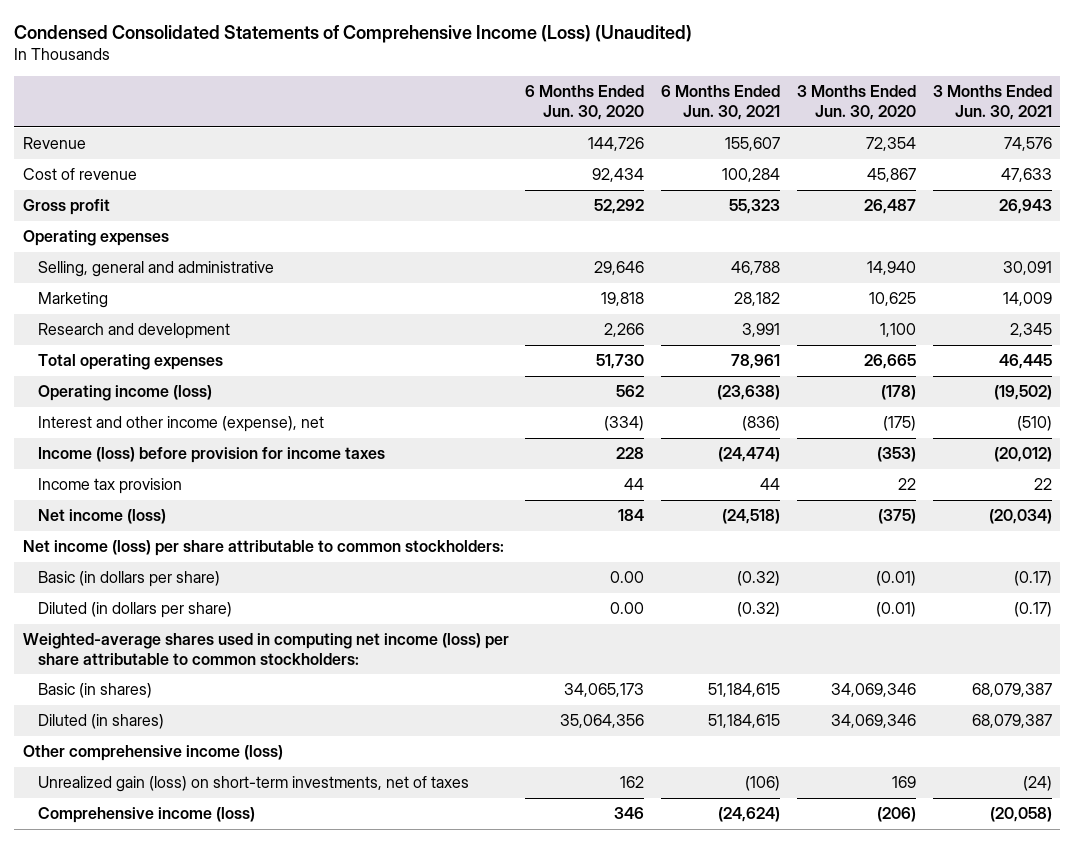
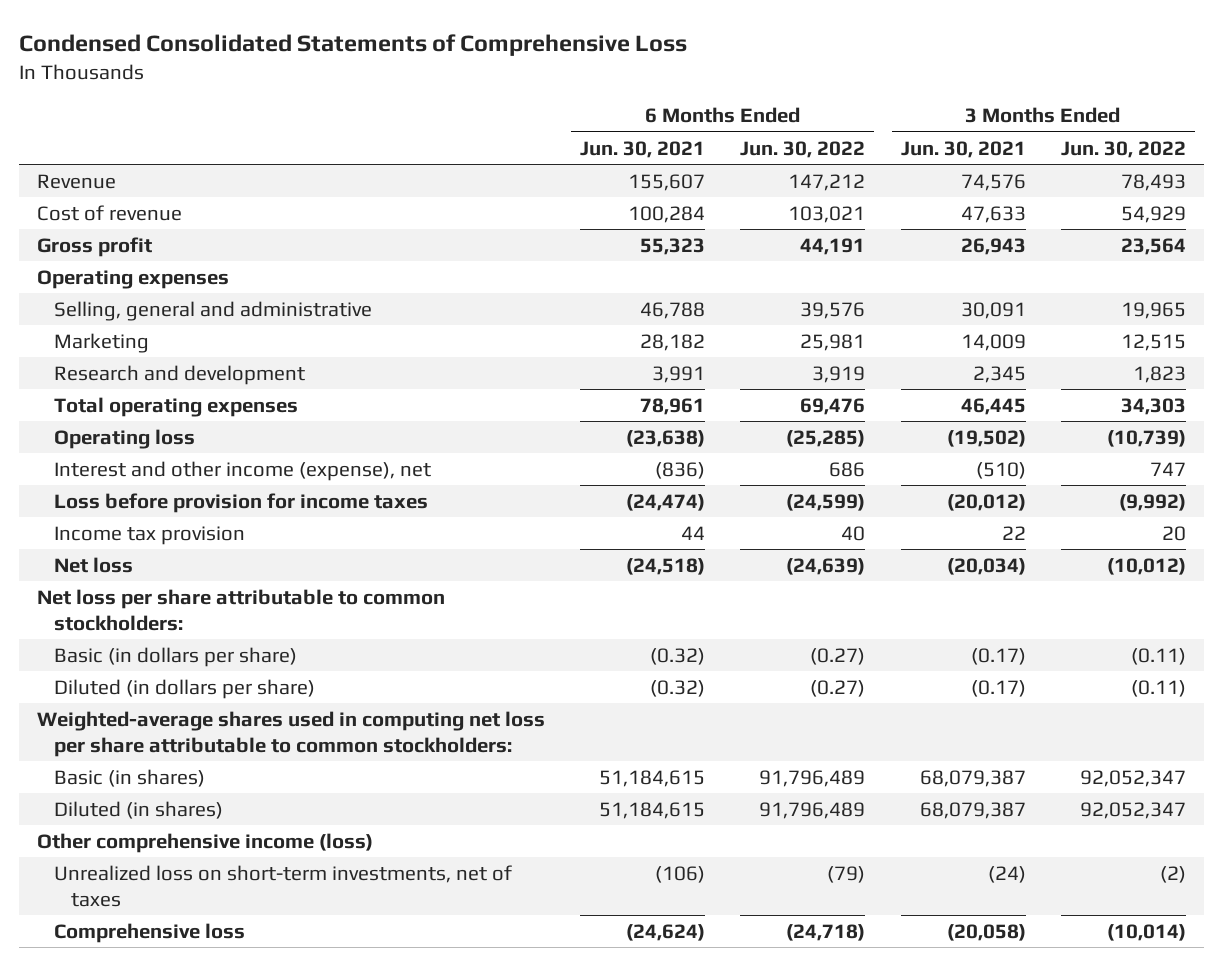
[14,25,693,44] Condensed Consolidated Statements of Comprehensive Income (Loss) (Unaudited) -> [19,34,688,57] Condensed Consolidated Statements of Comprehensive Loss
[525,85,645,121] 6 Months Ended Jun. 30, 2020 -> none
[796,85,916,121] 3 Months Ended Jun. 30, 2020 -> none
none -> [740,140,866,158] Jun. 30, 2022
none -> [1061,140,1187,158] Jun. 30, 2022
[38,385,213,402] Operating income (loss) -> [53,428,195,449] Operating loss
[38,447,386,464] Income (loss) before provision for income taxes -> [53,492,428,513] Loss before provision for income taxes
[38,509,167,525] Net income (loss) -> [53,556,133,573] Net loss
[22,540,504,557] Net income (loss) per share attributable to common stockholders: -> [36,588,445,631] Net loss per share attributable to common stockholders:
[22,633,509,665] Weighted-average shares used in computing net income (loss) per share attributable to common stockholders: -> [36,710,545,757] Weighted-average shares used in computing net loss per share attributable to common stockholders:
[38,776,470,793] Unrealized gain (loss) on short-term investments, net of taxes -> [53,864,512,907] Unrealized loss on short-term investments, net of taxes
[38,807,256,824] Comprehensive income (loss) -> [53,922,245,943] Comprehensive loss

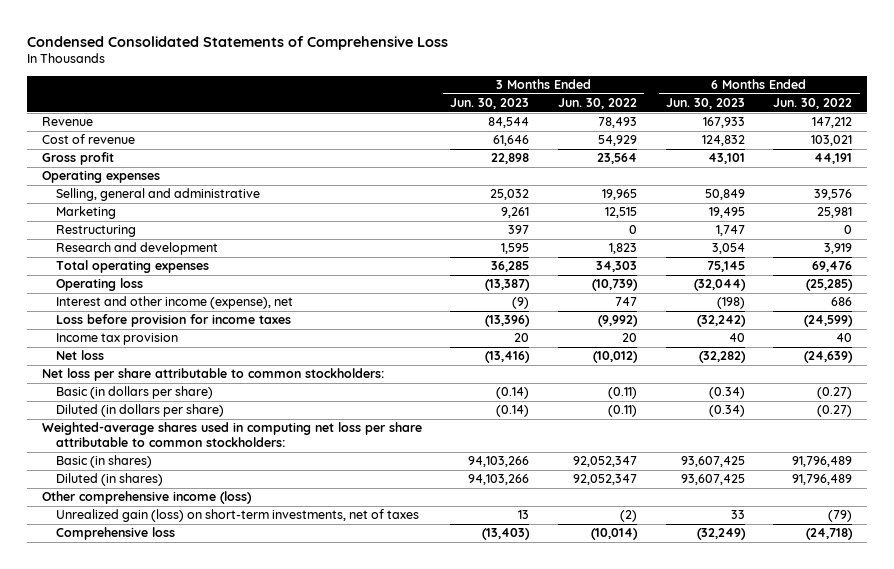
[580,140,706,158] Jun. 30, 2021 -> none
[900,140,1026,158] Jun. 30, 2021 -> none
none -> [450,98,530,110] Jun. 30, 2023
none -> [665,98,745,110] Jun. 30, 2023
none -> [56,225,137,238] Restructuring
[53,864,512,907] Unrealized loss on short-term investments, net of taxes -> [56,509,420,523] Unrealized gain (loss) on short-term investments, net of taxes

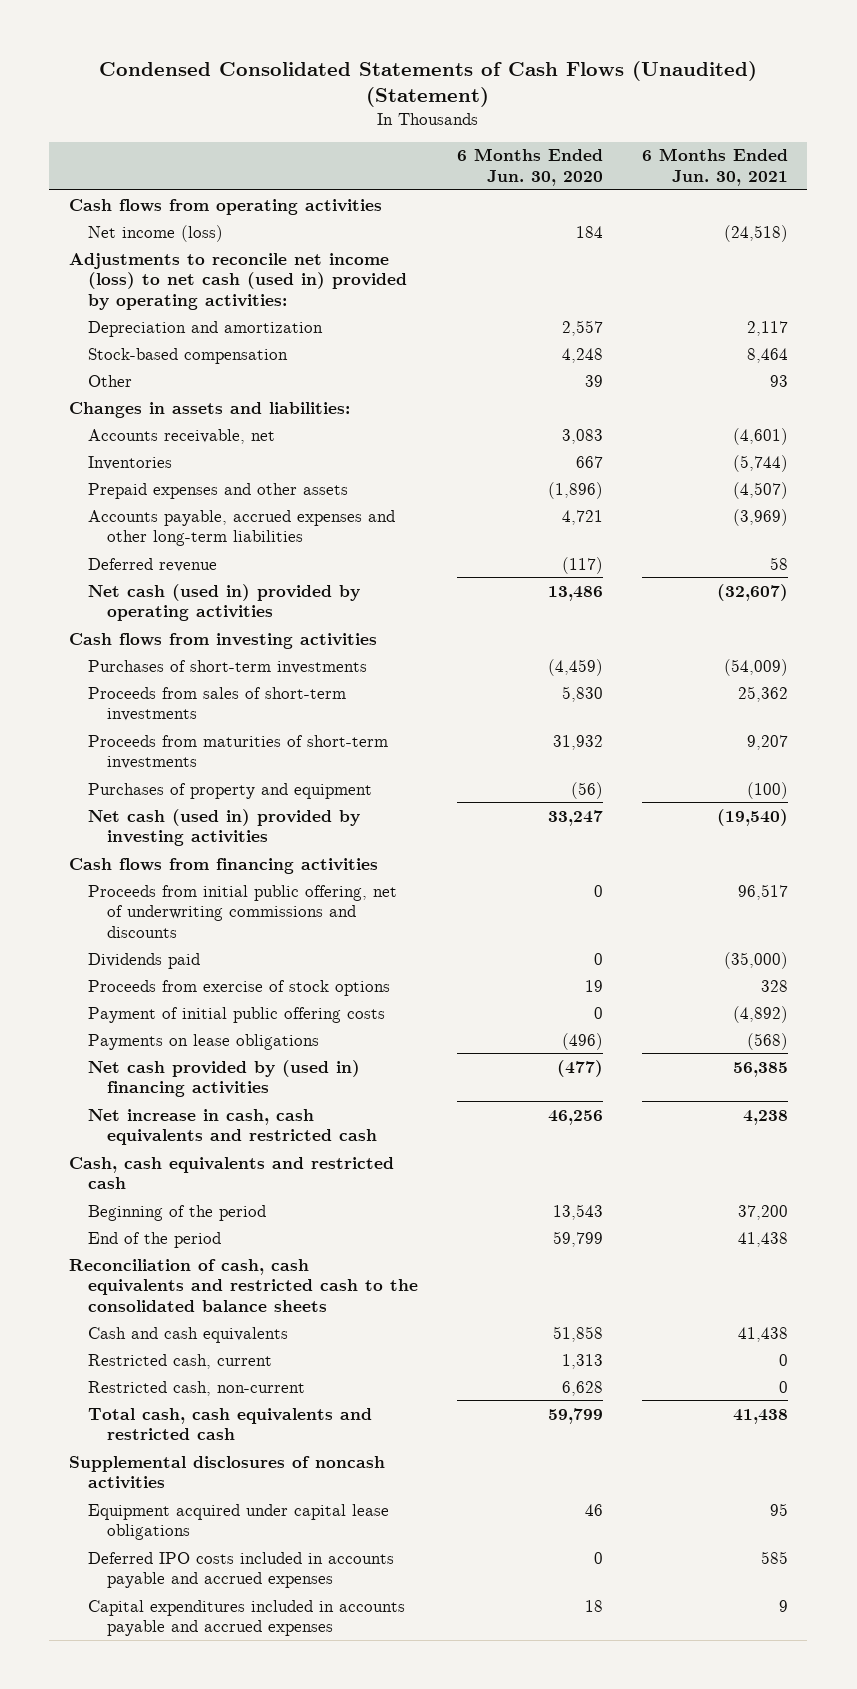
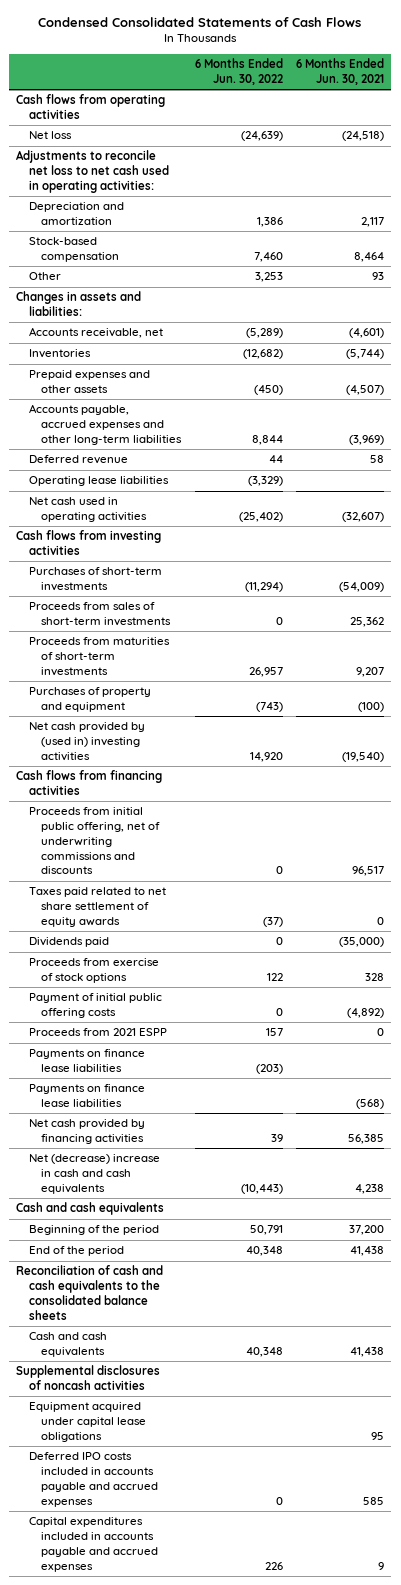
[99,60,758,107] Condensed Consolidated Statements of Cash Flows (Unaudited) (Statement) -> [38,17,362,28] Condensed Consolidated Statements of Cash Flows
[457,148,604,186] 6 Months Ended Jun. 30, 2020 -> none
none -> [194,58,283,86] 6 Months Ended Jun. 30, 2022
[88,224,224,242] Net income (loss) -> [28,131,72,140] Net loss
[68,252,408,310] Adjustments to reconcile net income (loss) to net cash (used in) provided by operating activities: -> [16,150,169,193] Adjustments to reconcile net loss to net cash used in operating activities:
none -> [28,476,169,487] Operating lease liabilities
[88,583,361,622] Net cash (used in) provided by operating activities -> [28,497,148,523] Net cash used in operating activities
[88,808,361,847] Net cash (used in) provided by investing activities -> [28,722,145,761] Net cash provided by (used in) investing activities
none -> [28,887,166,927] Taxes paid related to net share settlement of equity awards
none -> [28,1028,167,1037] Proceeds from 2021 ESPP
none -> [28,1049,145,1073] Payments on finance lease liabilities
[88,1033,320,1050] Payments on lease obligations -> [28,1084,145,1108] Payments on finance lease liabilities
[88,1059,361,1098] Net cash provided by (used in) financing activities -> [28,1119,145,1145] Net cash provided by financing activities
[88,1108,378,1146] Net increase in cash, cash equivalents and restricted cash -> [28,1154,160,1194] Net (decrease) increase in cash and cash equivalents
[68,1156,394,1190] Cash, cash equivalents and restricted cash -> [16,1202,165,1216] Cash and cash equivalents
[68,1258,419,1312] Reconciliation of cash, cash equivalents and restricted cash to the consolidated balance sheets -> [16,1265,164,1320] Reconciliation of cash and cash equivalents to the consolidated balance sheets
[88,1353,273,1369] Restricted cash, current -> none
[88,1380,306,1396] Restricted cash, non-current -> none
[88,1407,373,1441] Total cash, cash equivalents and restricted cash -> none

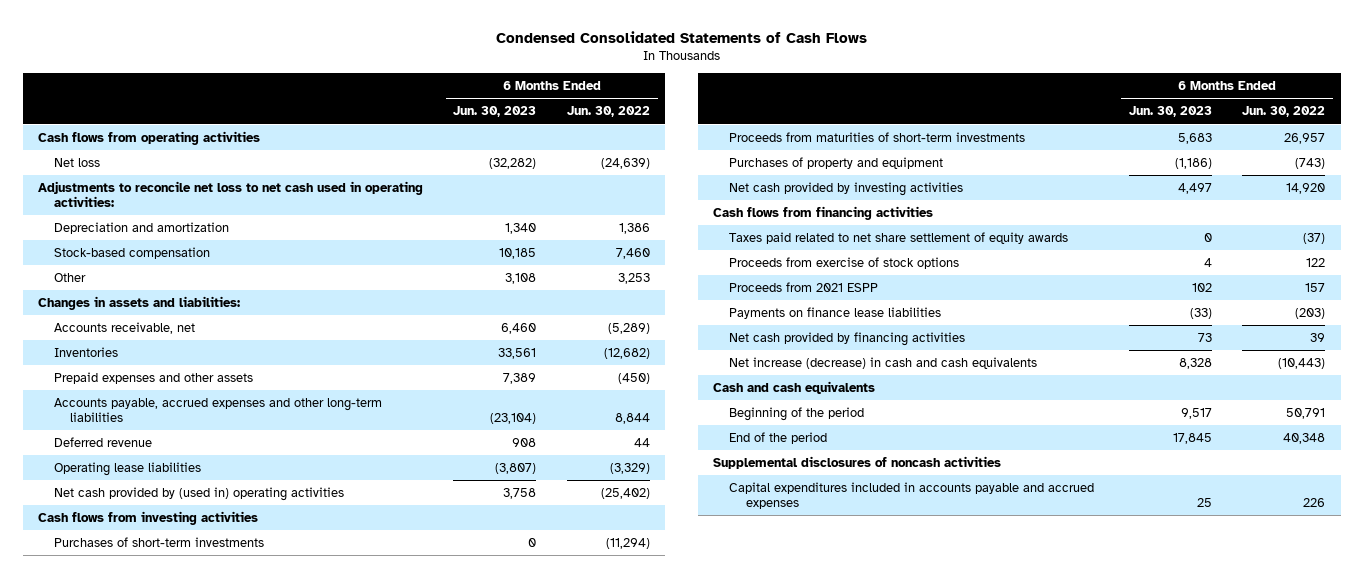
[296,58,385,86] 6 Months Ended Jun. 30, 2021 -> none
none -> [453,106,537,118] Jun. 30, 2023
[28,497,148,523] Net cash used in operating activities -> [54,486,345,501] Net cash provided by (used in) operating activities
[28,602,172,627] Proceeds from sales of short-term investments -> none
[28,722,145,761] Net cash provided by (used in) investing activities -> [729,181,964,196] Net cash provided by investing activities
[28,807,161,875] Proceeds from initial public offering, net of underwriting commissions and discounts -> none
[28,937,109,948] Dividends paid -> none
[28,993,162,1019] Payment of initial public offering costs -> none
[28,1084,145,1108] Payments on finance lease liabilities -> none
[28,1154,160,1194] Net (decrease) increase in cash and cash equivalents -> [729,356,1038,369] Net increase (decrease) in cash and cash equivalents
[16,1265,164,1320] Reconciliation of cash and cash equivalents to the consolidated balance sheets -> none
[28,1332,107,1358] Cash and cash equivalents -> none
[28,1402,147,1442] Equipment acquired under capital lease obligations -> none
[28,1452,159,1507] Deferred IPO costs included in accounts payable and accrued expenses -> none

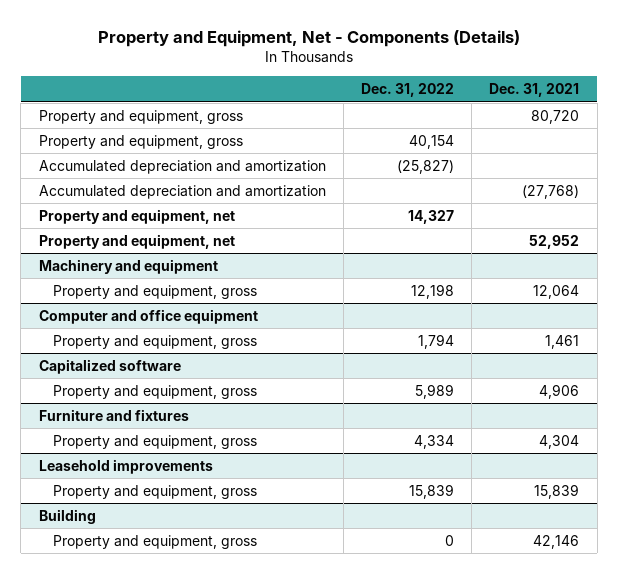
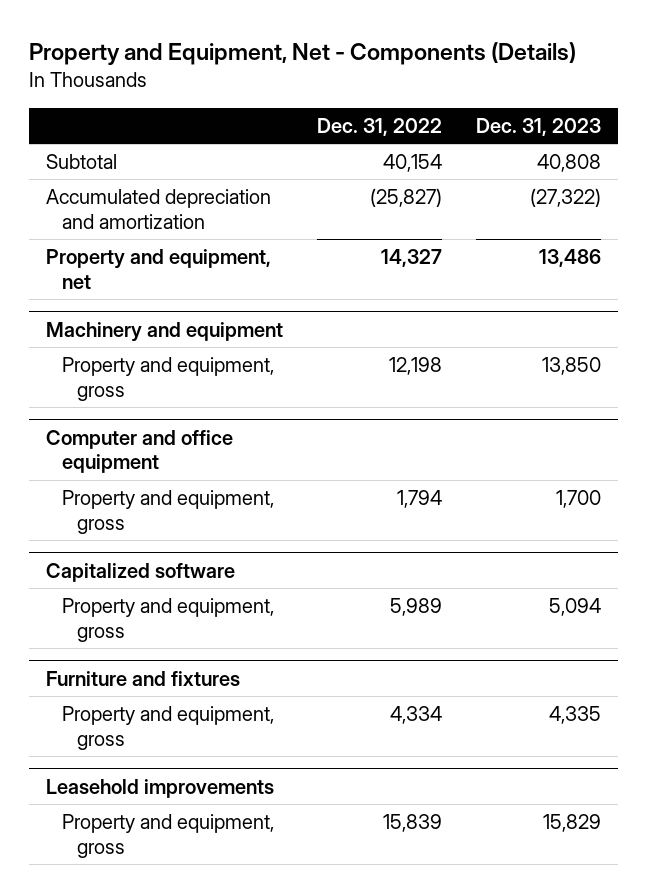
[489,83,580,98] Dec. 31, 2021 -> none
none -> [476,117,602,136] Dec. 31, 2023
[38,109,243,124] Property and equipment, gross -> none
[38,134,243,149] Property and equipment, gross -> [46,154,118,170] Subtotal
[38,184,326,199] Accumulated depreciation and amortization -> none
[38,233,235,249] Property and equipment, net -> none
[38,508,96,524] Building -> none
[53,534,258,549] Property and equipment, gross -> none

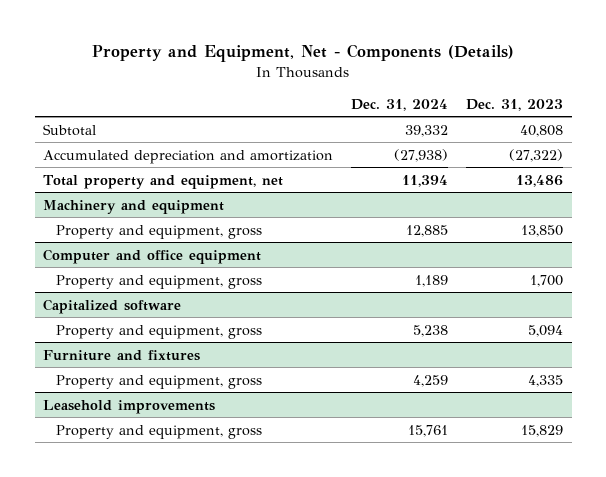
[317,117,443,136] Dec. 31, 2022 -> none
none -> [351,98,449,111] Dec. 31, 2024
[46,249,272,289] Property and equipment, net -> [43,174,284,189] Total property and equipment, net

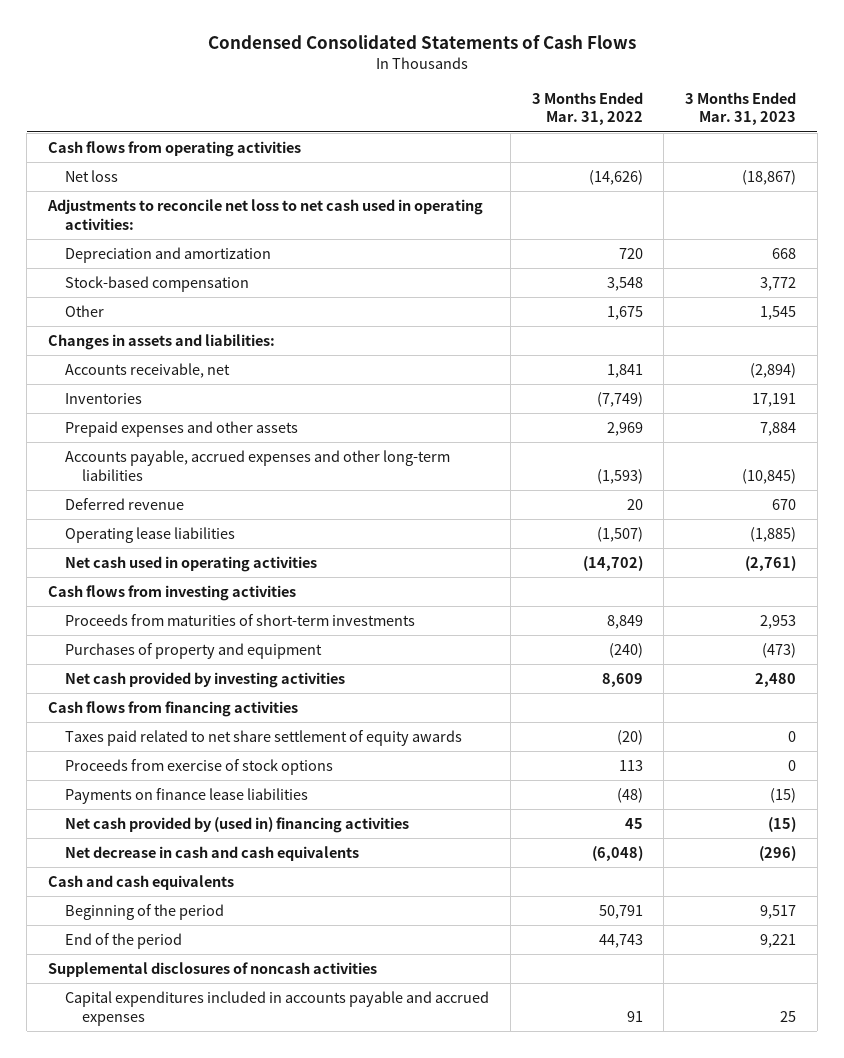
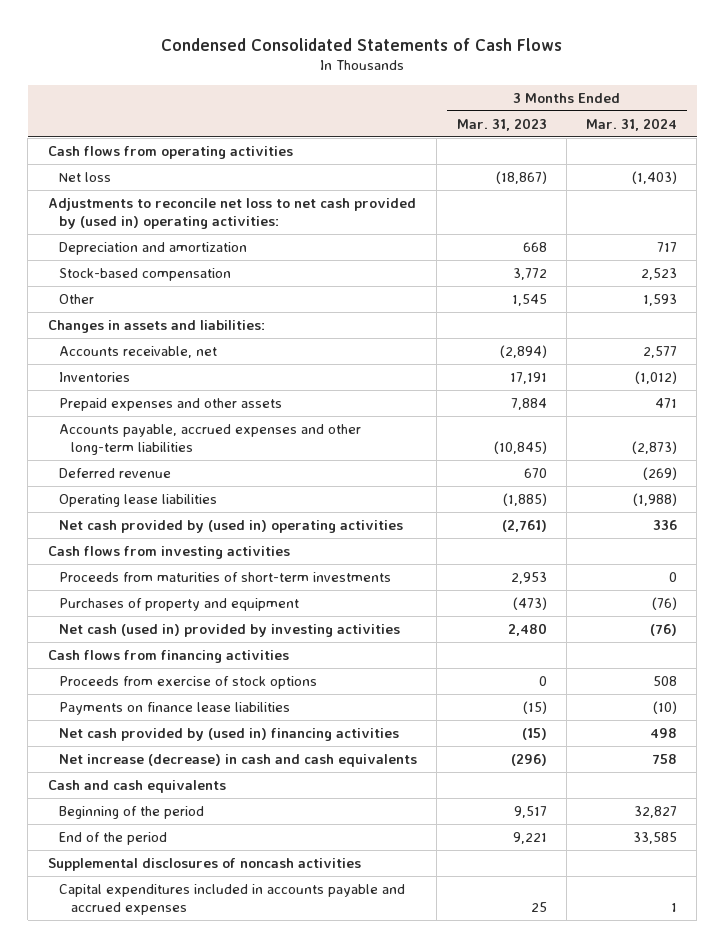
[531,91,643,126] 3 Months Ended Mar. 31, 2022 -> none
none -> [586,117,678,131] Mar. 31, 2024
[47,199,484,230] Adjustments to reconcile net loss to net cash used in operating activities: -> [47,197,416,230] Adjustments to reconcile net loss to net cash provided by (used in) operating activities:
[65,556,318,573] Net cash used in operating activities -> [59,519,404,533] Net cash provided by (used in) operating activities
[65,672,346,689] Net cash provided by investing activities -> [59,623,401,637] Net cash (used in) provided by investing activities
[65,730,463,747] Taxes paid related to net share settlement of equity awards -> none
[65,846,360,862] Net decrease in cash and cash equivalents -> [59,753,418,767] Net increase (decrease) in cash and cash equivalents

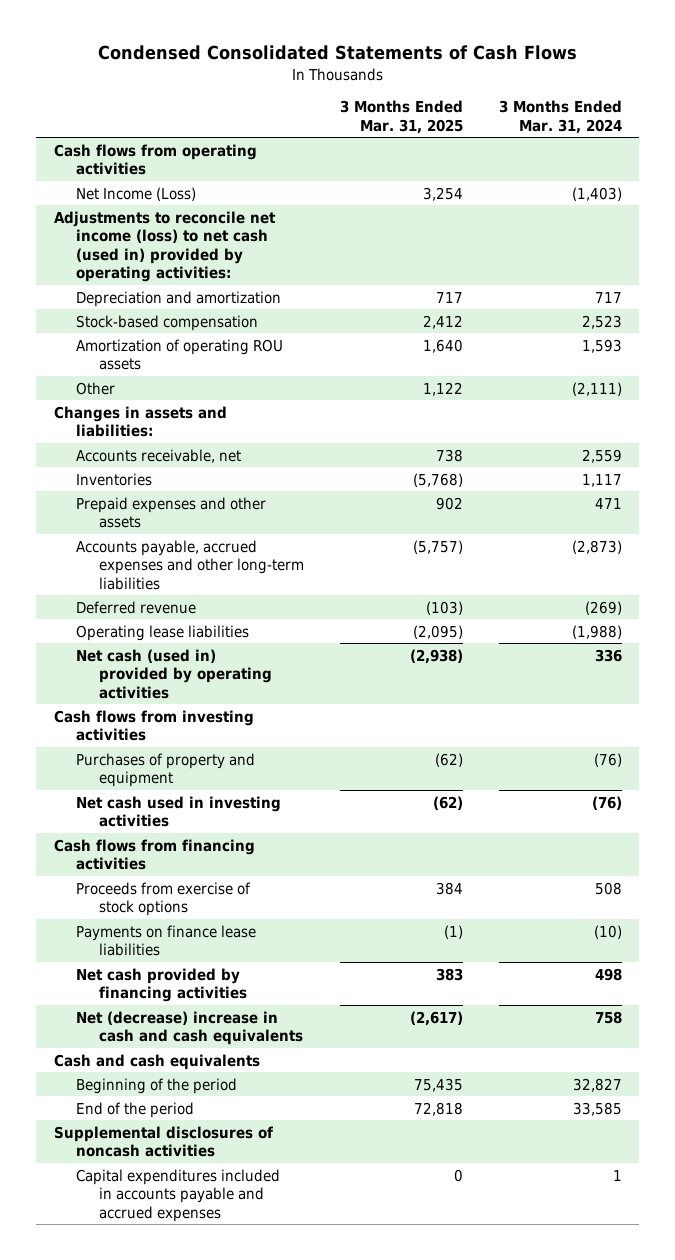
[456,117,547,131] Mar. 31, 2023 -> none
none -> [339,100,463,134] 3 Months Ended Mar. 31, 2025
[59,171,112,182] Net loss -> [76,186,197,201] Net Income (Loss)
[47,197,416,230] Adjustments to reconcile net loss to net cash provided by (used in) operating activities: -> [53,210,276,283] Adjustments to reconcile net income (loss) to net cash (used in) provided by operating activities:
none -> [76,338,284,371] Amortization of operating ROU assets
[643,293,678,306] 1,593 -> [571,381,622,396] (2,111)
[643,345,678,358] 2,577 -> [581,448,622,463] 2,559
[635,370,678,384] (1,012) -> [581,473,622,487] 1,117
[59,519,404,533] Net cash provided by (used in) operating activities -> [76,648,272,699] Net cash (used in) provided by operating activities
[59,571,392,582] Proceeds from maturities of short-term investments -> none
[59,623,401,637] Net cash (used in) provided by investing activities -> [76,795,282,828] Net cash used in investing activities
[59,727,400,741] Net cash provided by (used in) financing activities -> [76,967,247,1003] Net cash provided by financing activities
[59,753,418,767] Net increase (decrease) in cash and cash equivalents -> [76,1010,303,1046] Net (decrease) increase in cash and cash equivalents

